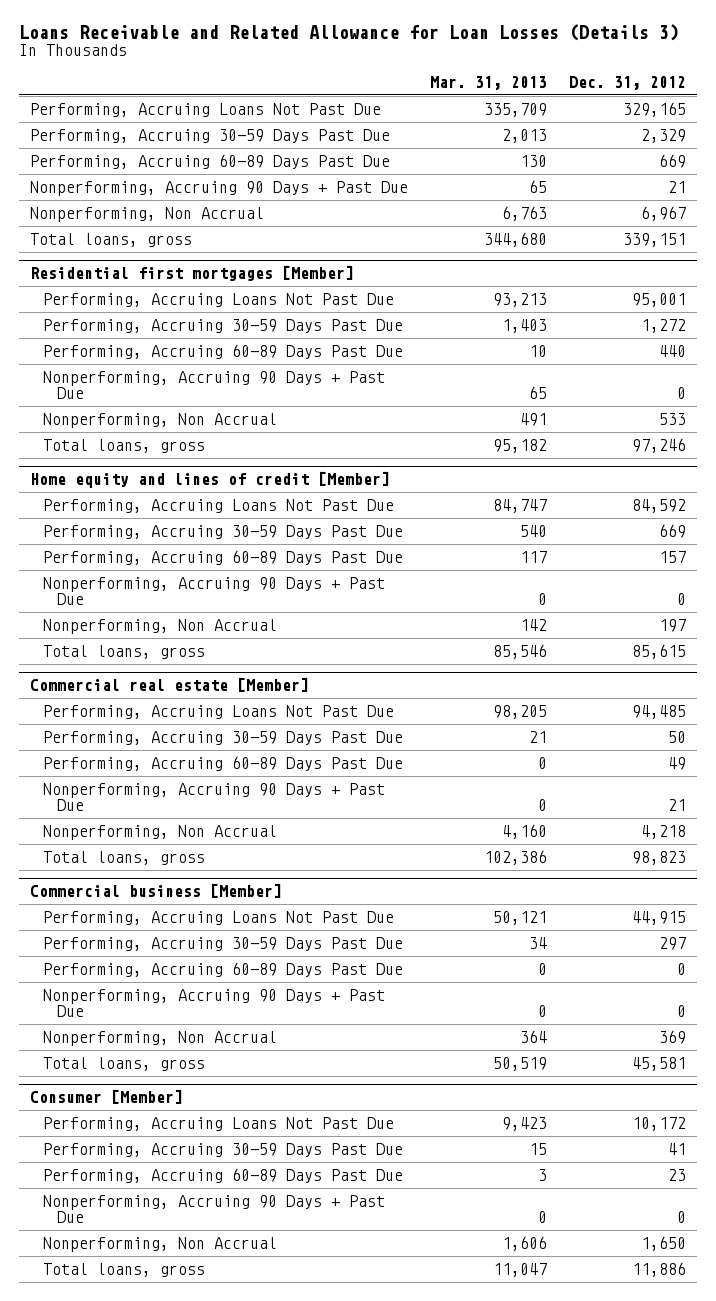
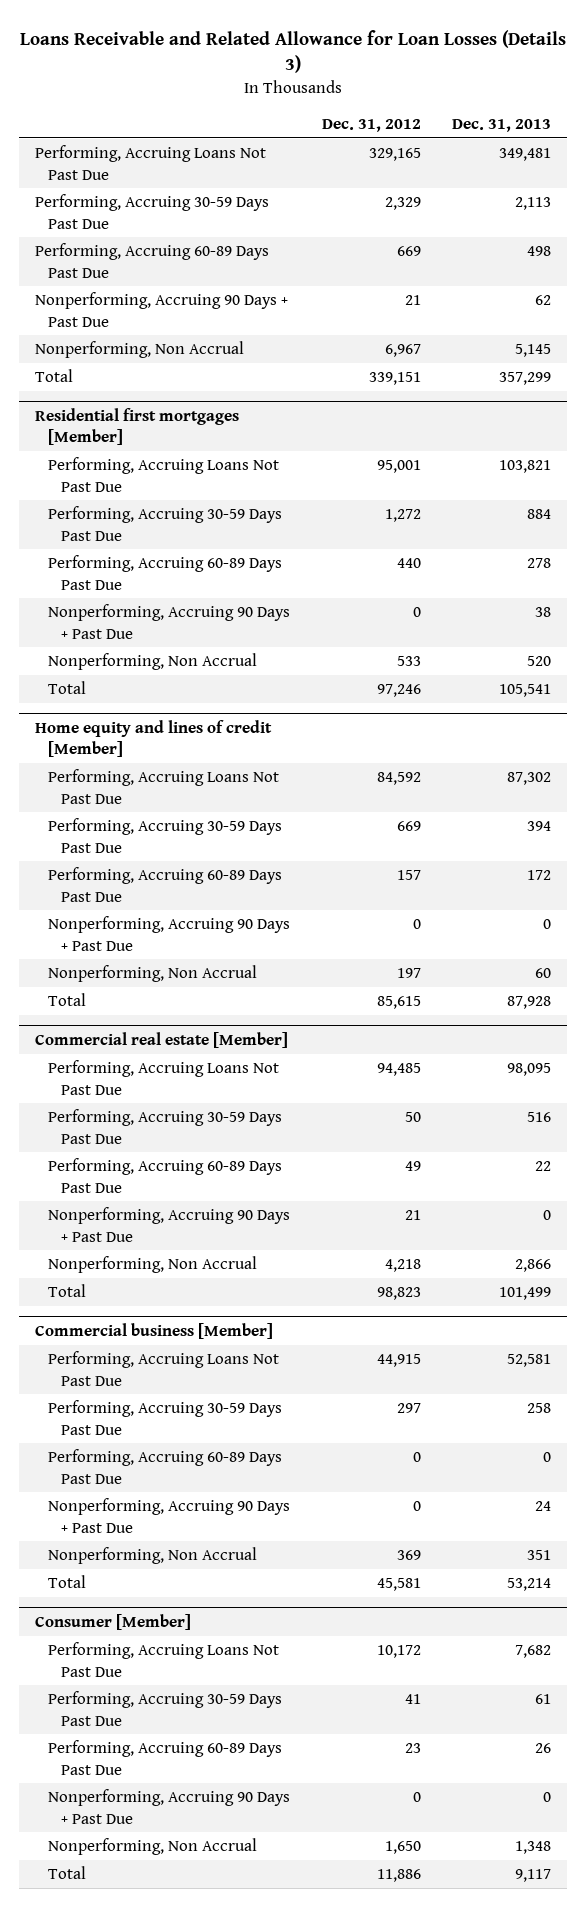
[430,75,548,90] Mar. 31, 2013 -> none
none -> [452,118,552,132] Dec. 31, 2013
[29,232,192,247] Total loans, gross -> [34,369,73,383] Total
[43,438,206,453] Total loans, gross -> [47,681,86,695] Total
[43,644,206,659] Total loans, gross -> [47,993,86,1007] Total
[43,850,206,865] Total loans, gross -> [47,1284,86,1298] Total
[43,1056,206,1071] Total loans, gross -> [47,1575,86,1589] Total
[43,1262,206,1277] Total loans, gross -> [47,1866,86,1880] Total

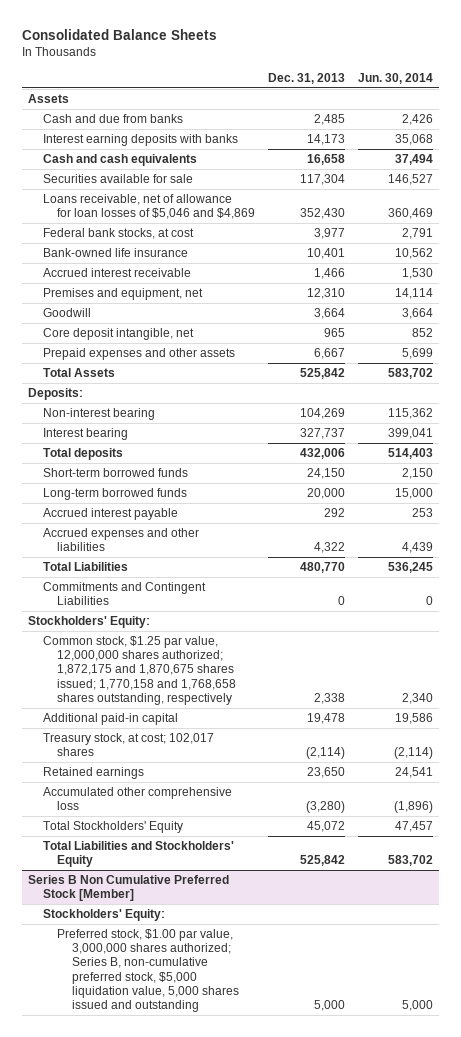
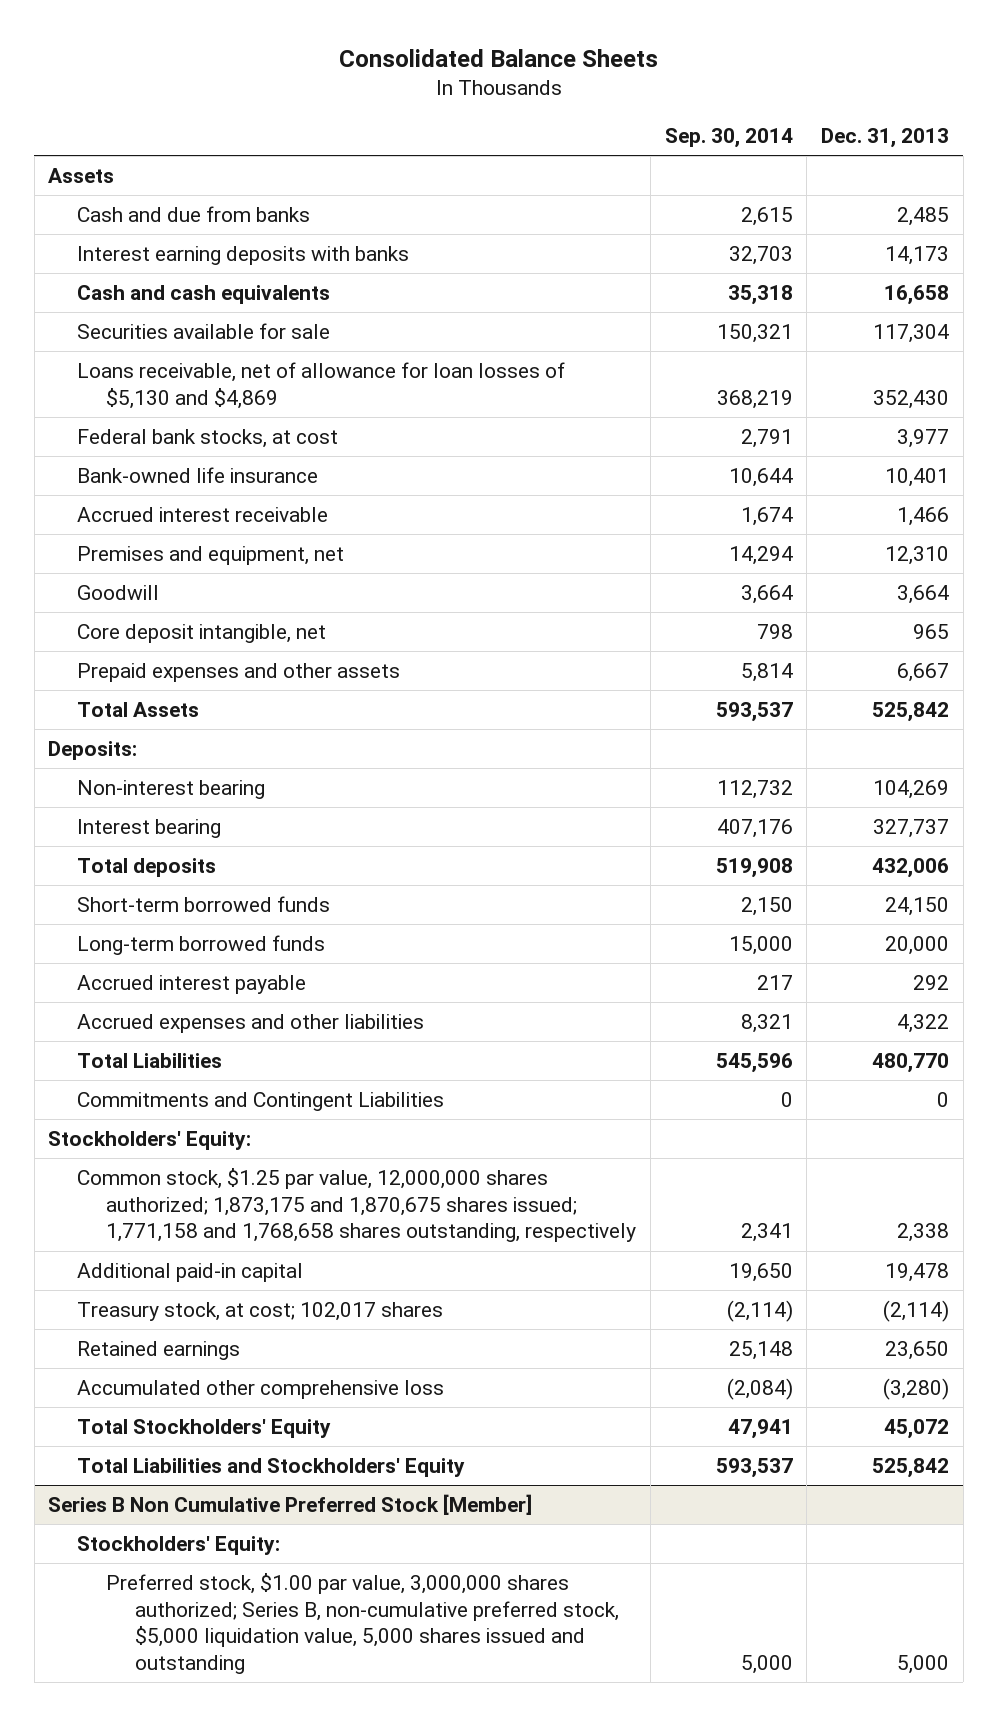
[357,73,433,85] Jun. 30, 2014 -> none
none -> [664,127,793,148] Sep. 30, 2014
[42,193,256,220] Loans receivable, net of allowance for loan losses of $5,046 and $4,869 -> [77,362,566,409] Loans receivable, net of allowance for loan losses of $5,130 and $4,869
[42,635,237,705] Common stock, $1.25 par value, 12,000,000 shares authorized; 1,872,175 and 1,870,675 shares issued; 1,770,158 and 1,768,658 shares outstanding, respectively -> [77,1168,637,1243] Common stock, $1.25 par value, 12,000,000 shares authorized; 1,873,175 and 1,870,675 shares issued; 1,771,158 and 1,768,658 shares outstanding, respectively

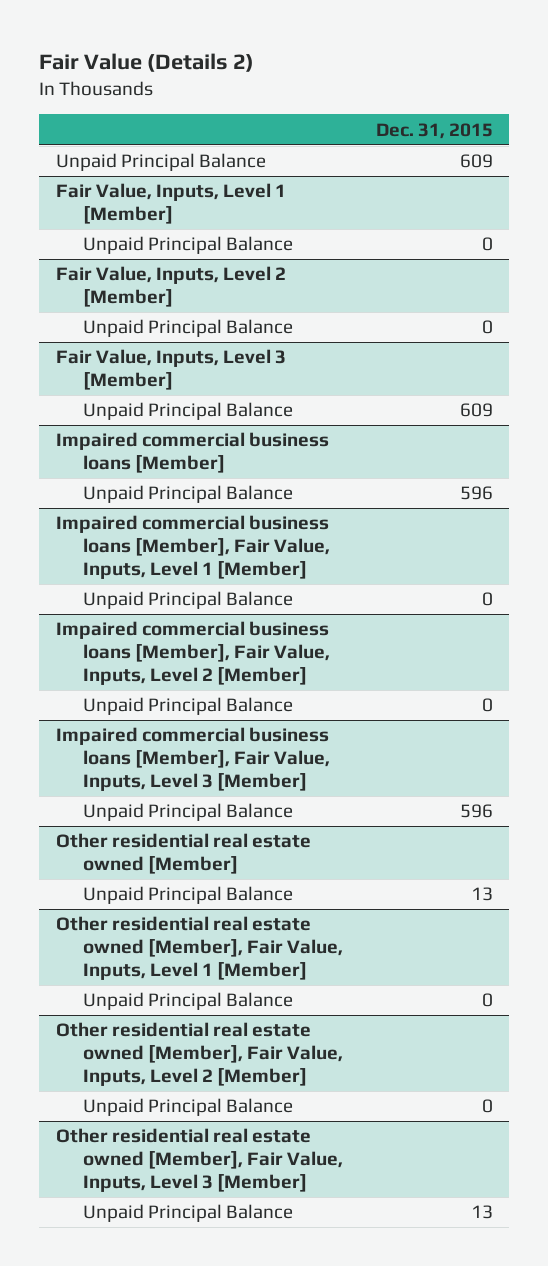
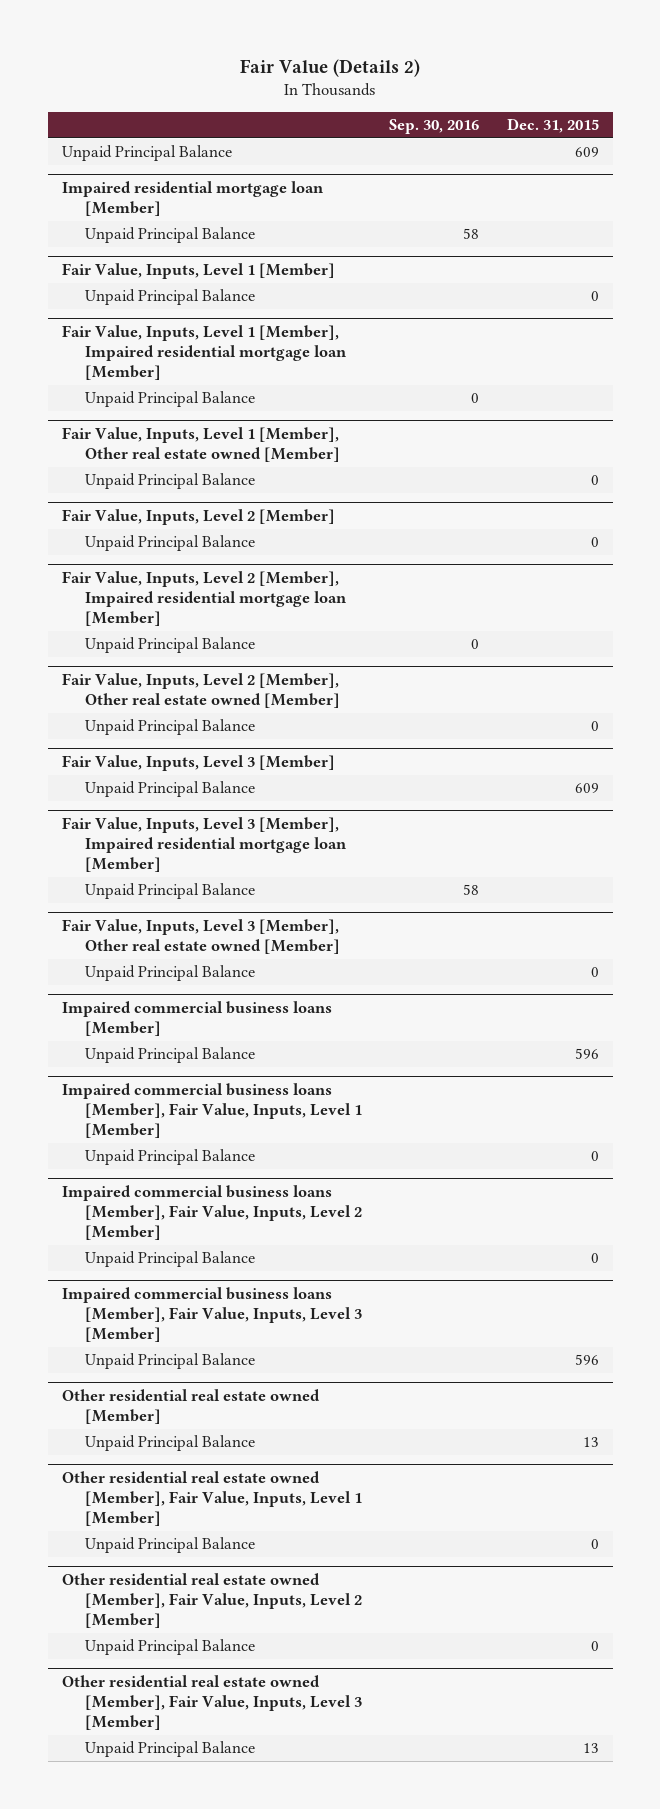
none -> [389,118,480,134] Sep. 30, 2016
none -> [61,181,324,216] Impaired residential mortgage loan [Member]
none -> [84,227,255,244] Unpaid Principal Balance
none -> [61,325,347,380] Fair Value, Inputs, Level 1 [Member], Impaired residential mortgage loan [Member]
none -> [84,391,255,408] Unpaid Principal Balance
none -> [61,427,340,462] Fair Value, Inputs, Level 1 [Member], Other real estate owned [Member]
none -> [84,473,255,490] Unpaid Principal Balance
none -> [61,571,347,626] Fair Value, Inputs, Level 2 [Member], Impaired residential mortgage loan [Member]
none -> [84,637,255,654] Unpaid Principal Balance
none -> [61,673,340,708] Fair Value, Inputs, Level 2 [Member], Other real estate owned [Member]
none -> [84,719,255,736] Unpaid Principal Balance
none -> [61,817,347,872] Fair Value, Inputs, Level 3 [Member], Impaired residential mortgage loan [Member]
none -> [84,883,255,900] Unpaid Principal Balance
none -> [61,919,340,954] Fair Value, Inputs, Level 3 [Member], Other real estate owned [Member]
none -> [84,965,255,982] Unpaid Principal Balance

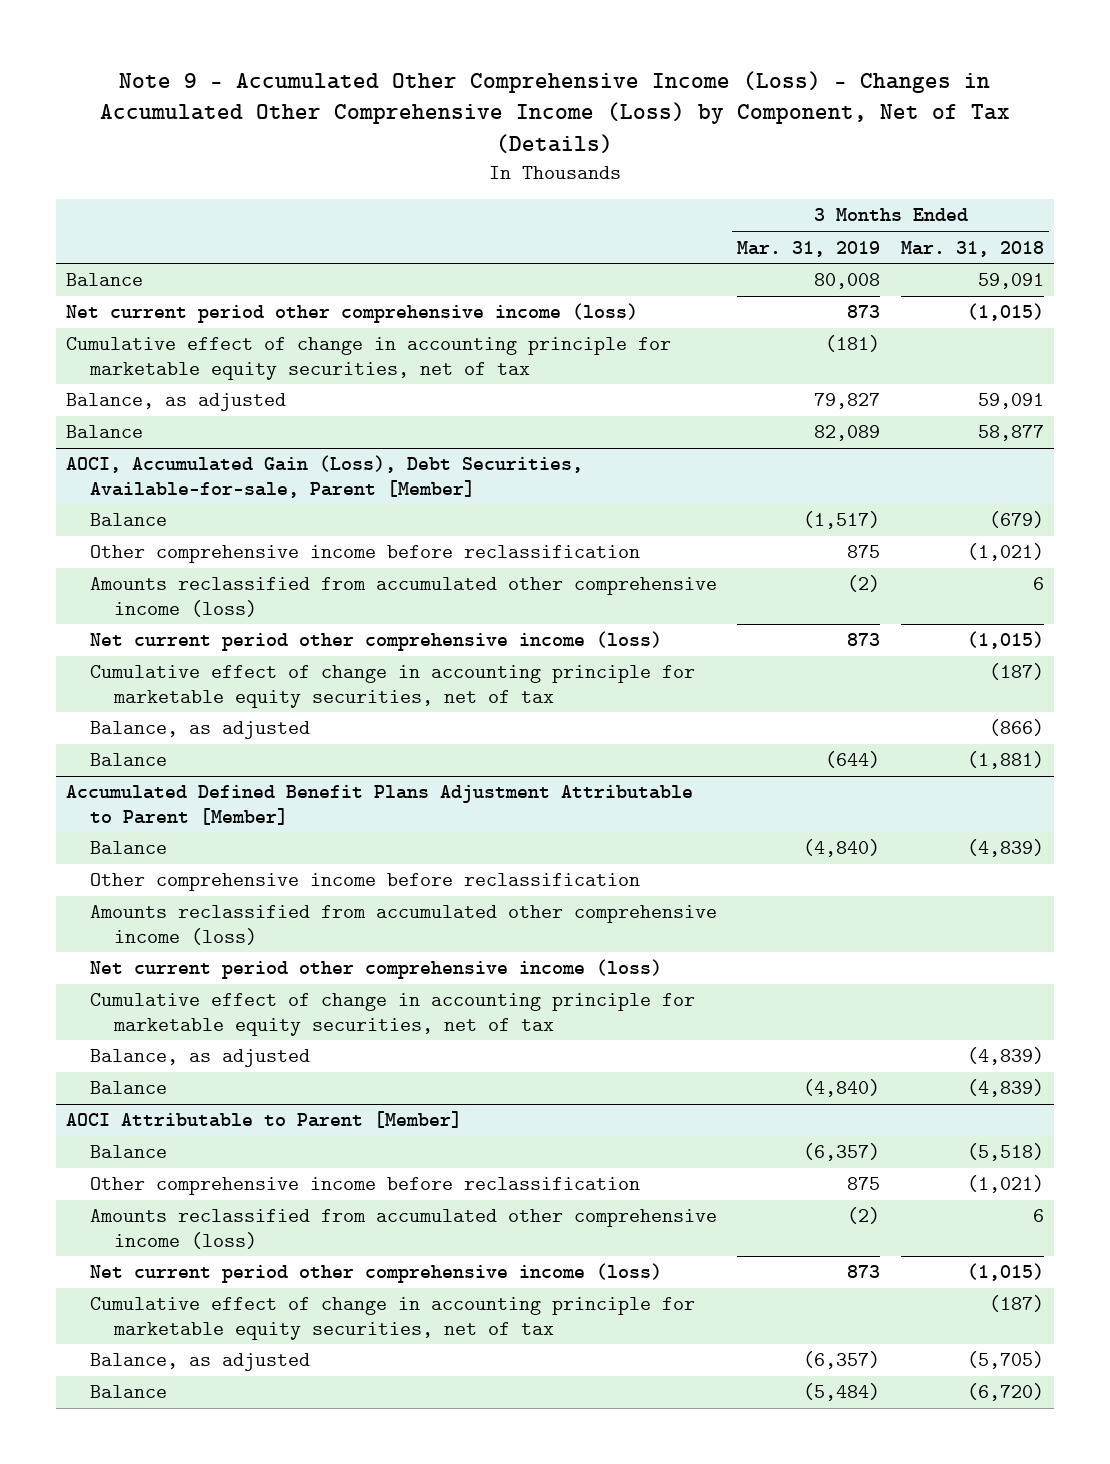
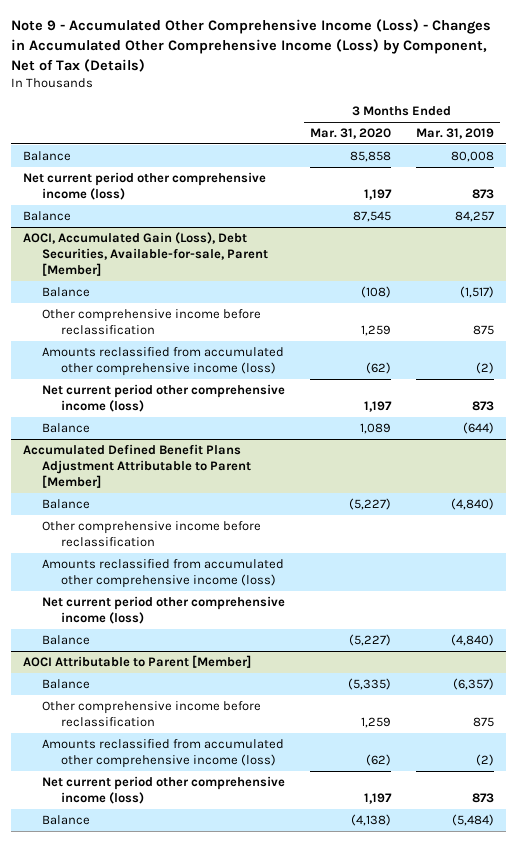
[901,240,1045,257] Mar. 31, 2018 -> none
none -> [309,128,391,140] Mar. 31, 2020
[66,337,672,380] Cumulative effect of change in accounting principle for marketable equity securities, net of tax -> none
[66,393,287,412] Balance, as adjusted -> none
[814,425,881,442] 82,089 -> [454,210,494,222] 84,257
[89,665,695,708] Cumulative effect of change in accounting principle for marketable equity securities, net of tax -> none
[89,721,310,740] Balance, as adjusted -> none
[89,993,695,1036] Cumulative effect of change in accounting principle for marketable equity securities, net of tax -> none
[89,1049,310,1068] Balance, as adjusted -> none
[89,1297,695,1340] Cumulative effect of change in accounting principle for marketable equity securities, net of tax -> none
[89,1353,310,1372] Balance, as adjusted -> none

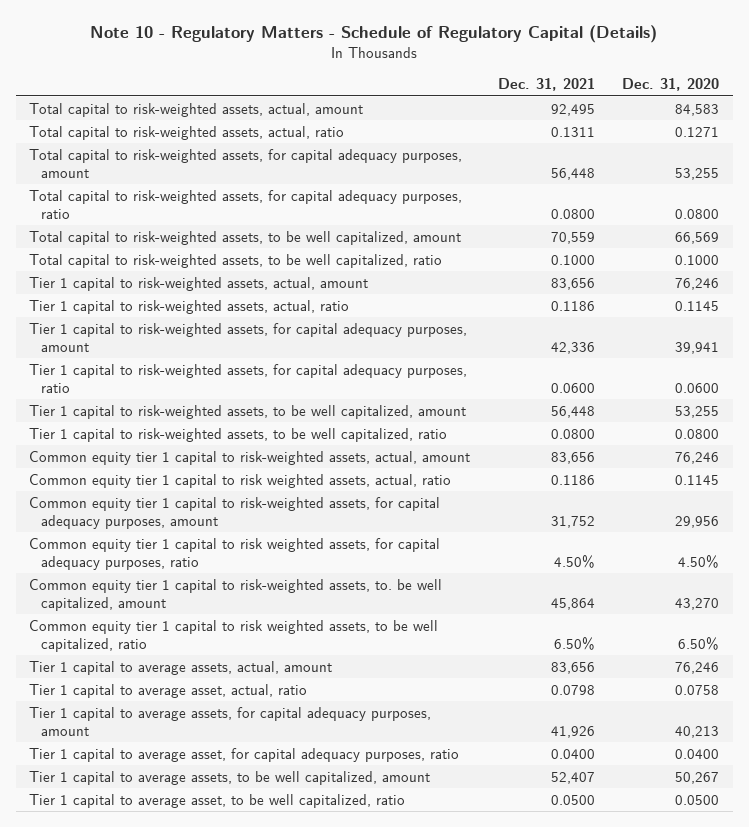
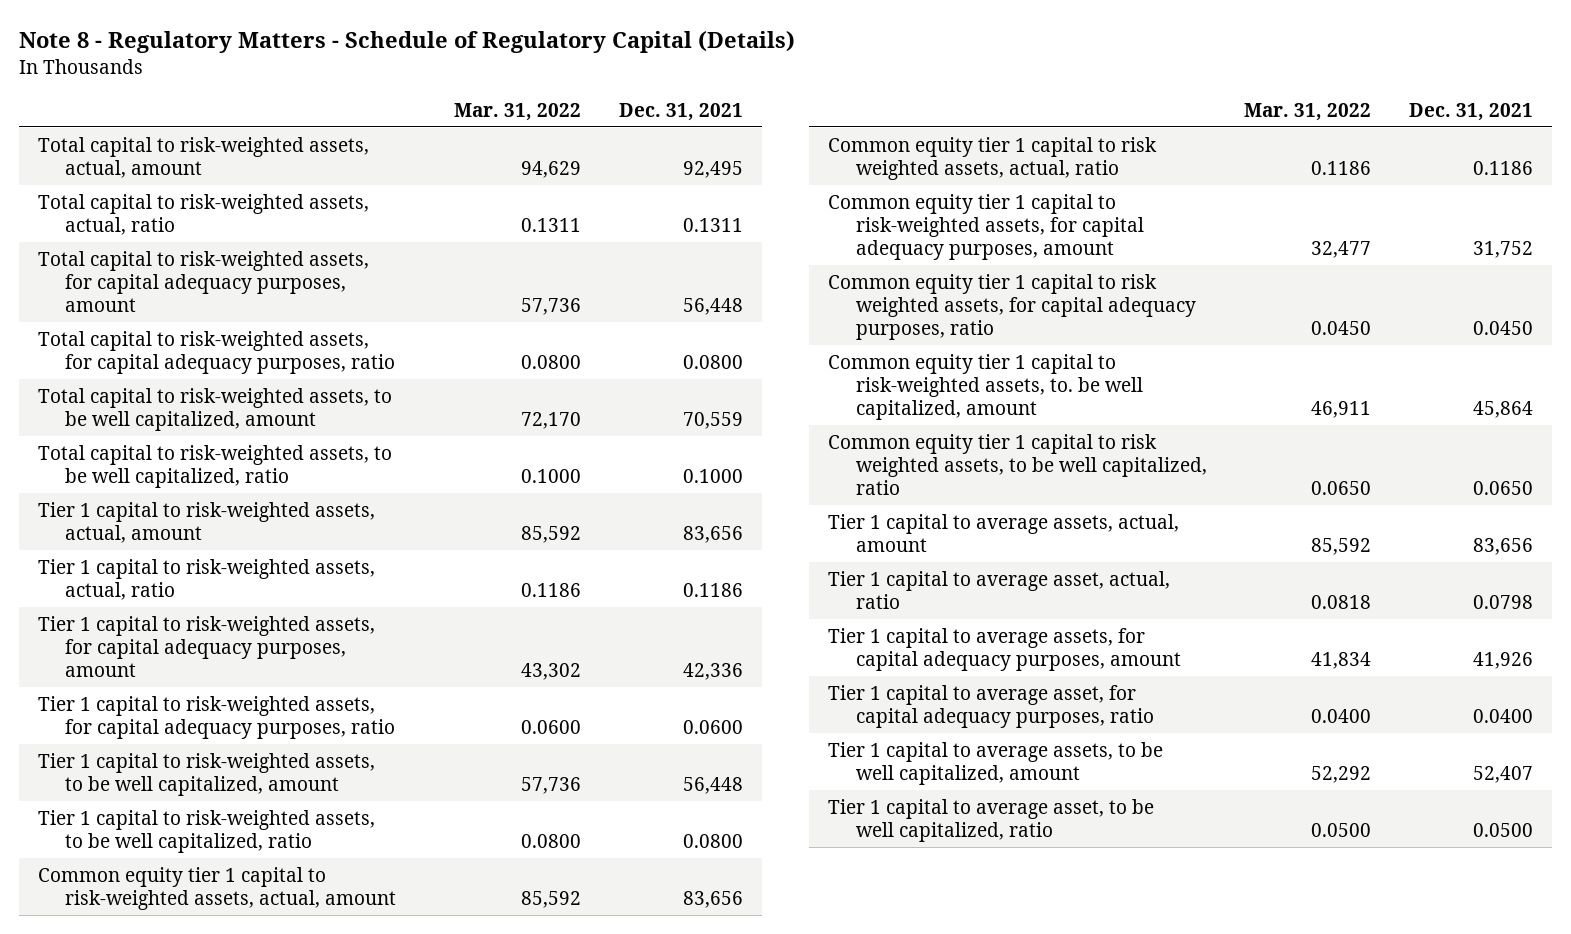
[90,25,658,44] Note 10 - Regulatory Matters - Schedule of Regulatory Capital (Details) -> [18,31,795,54] Note 8 - Regulatory Matters - Schedule of Regulatory Capital (Details)
[622,78,720,92] Dec. 31, 2020 -> none
none -> [454,102,582,121] Mar. 31, 2022
[553,554,595,568] 4.50% -> [1473,320,1534,335] 0.0450
[553,636,595,650] 6.50% -> [1473,480,1534,495] 0.0650

